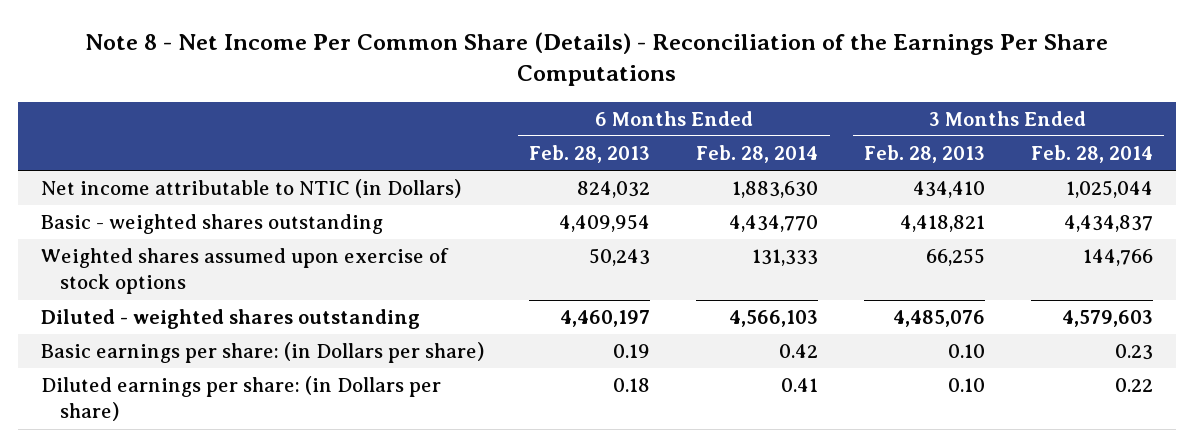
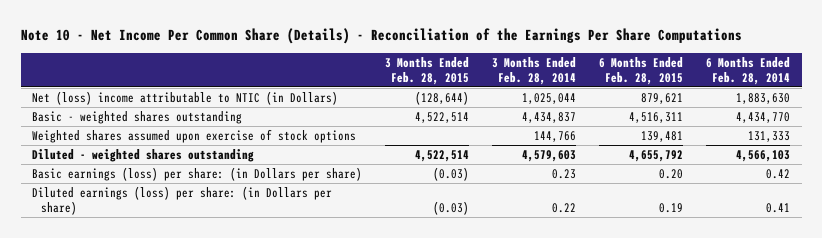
[84,31,1108,87] Note 8 - Net Income Per Common Share (Details) - Reconciliation of the Earnings Per Share Computations -> [20,28,742,45] Note 10 - Net Income Per Common Share (Details) - Reconciliation of the Earnings Per Share Computations
[529,145,651,164] Feb. 28, 2013 -> none
[863,145,985,164] Feb. 28, 2013 -> none
none -> [385,56,470,85] 3 Months Ended Feb. 28, 2015
none -> [599,56,684,85] 6 Months Ended Feb. 28, 2015
[40,179,461,199] Net income attributable to NTIC (in Dollars) -> [32,90,339,105] Net (loss) income attributable to NTIC (in Dollars)
[40,342,484,364] Basic earnings per share: (in Dollars per share) -> [32,166,363,181] Basic earnings (loss) per share: (in Dollars per share)
[40,376,441,422] Diluted earnings per share: (in Dollars per share) -> [32,185,333,215] Diluted earnings (loss) per share: (in Dollars per share)

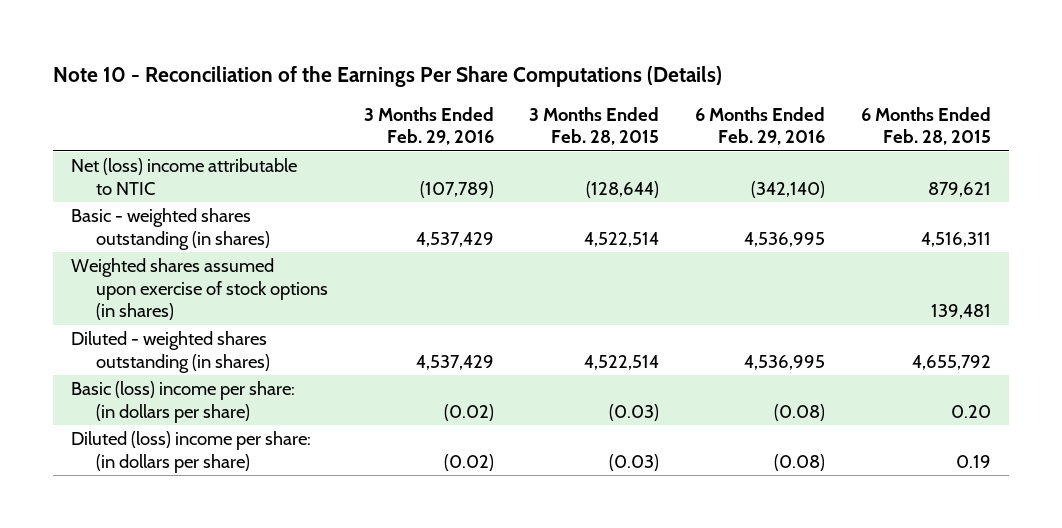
[20,28,742,45] Note 10 - Net Income Per Common Share (Details) - Reconciliation of the Earnings Per Share Computations -> [53,65,723,87] Note 10 - Reconciliation of the Earnings Per Share Computations (Details)
[492,56,577,85] 3 Months Ended Feb. 28, 2014 -> none
[706,56,791,85] 6 Months Ended Feb. 28, 2014 -> none
none -> [363,106,494,146] 3 Months Ended Feb. 29, 2016
none -> [695,106,826,146] 6 Months Ended Feb. 29, 2016
[32,90,339,105] Net (loss) income attributable to NTIC (in Dollars) -> [71,158,298,195] Net (loss) income attributable to NTIC
[32,110,243,124] Basic - weighted shares outstanding -> [71,208,271,250] Basic - weighted shares outstanding (in shares)
[32,128,357,143] Weighted shares assumed upon exercise of stock options -> [71,258,329,321] Weighted shares assumed upon exercise of stock options (in shares)
[32,148,255,162] Diluted - weighted shares outstanding -> [71,331,271,373] Diluted - weighted shares outstanding (in shares)
[32,166,363,181] Basic earnings (loss) per share: (in Dollars per share) -> [71,381,296,423] Basic (loss) income per share: (in dollars per share)
[32,185,333,215] Diluted earnings (loss) per share: (in Dollars per share) -> [71,431,312,473] Diluted (loss) income per share: (in dollars per share)

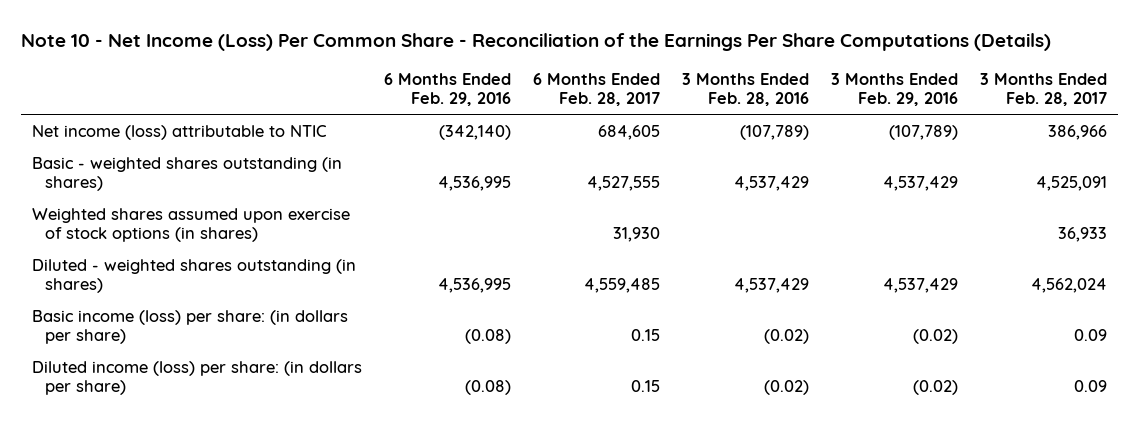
[53,65,723,87] Note 10 - Reconciliation of the Earnings Per Share Computations (Details) -> [21,32,1052,51] Note 10 - Net Income (Loss) Per Common Share - Reconciliation of the Earnings Per Share Computations (Details)
[529,106,660,146] 3 Months Ended Feb. 28, 2015 -> none
[860,106,991,146] 6 Months Ended Feb. 28, 2015 -> none
none -> [533,72,661,107] 6 Months Ended Feb. 28, 2017
none -> [682,72,810,107] 3 Months Ended Feb. 28, 2016
none -> [980,72,1108,107] 3 Months Ended Feb. 28, 2017
[71,158,298,195] Net (loss) income attributable to NTIC -> [32,124,328,140] Net income (loss) attributable to NTIC
[71,381,296,423] Basic (loss) income per share: (in dollars per share) -> [32,309,349,344] Basic income (loss) per share: (in dollars per share)
[71,431,312,473] Diluted (loss) income per share: (in dollars per share) -> [32,360,363,395] Diluted income (loss) per share: (in dollars per share)

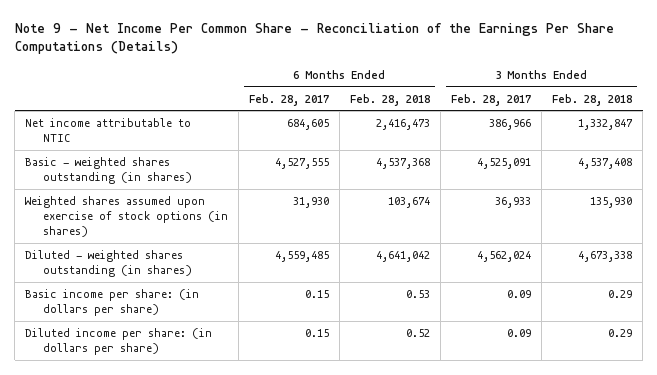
[21,32,1052,51] Note 10 - Net Income (Loss) Per Common Share - Reconciliation of the Earnings Per Share Computations (Details) -> [14,22,614,55] Note 9 - Net Income Per Common Share - Reconciliation of the Earnings Per Share Computations (Details)
[384,72,512,107] 6 Months Ended Feb. 29, 2016 -> none
[682,72,810,107] 3 Months Ended Feb. 28, 2016 -> none
[831,72,959,107] 3 Months Ended Feb. 29, 2016 -> none
none -> [349,93,430,106] Feb. 28, 2018
none -> [551,93,632,106] Feb. 28, 2018
[32,124,328,140] Net income (loss) attributable to NTIC -> [25,117,192,142] Net income attributable to NTIC
[32,309,349,344] Basic income (loss) per share: (in dollars per share) -> [25,288,200,316] Basic income per share: (in dollars per share)
[32,360,363,395] Diluted income (loss) per share: (in dollars per share) -> [25,327,213,355] Diluted income per share: (in dollars per share)

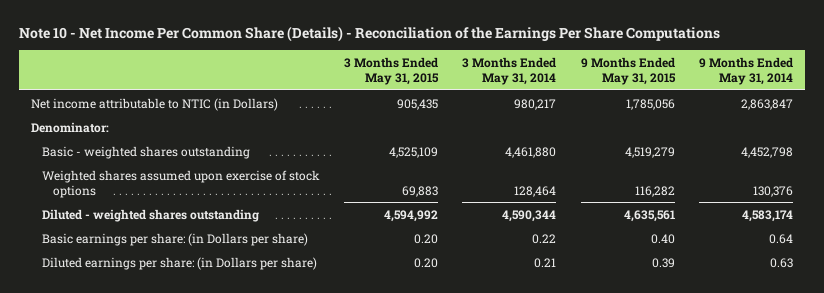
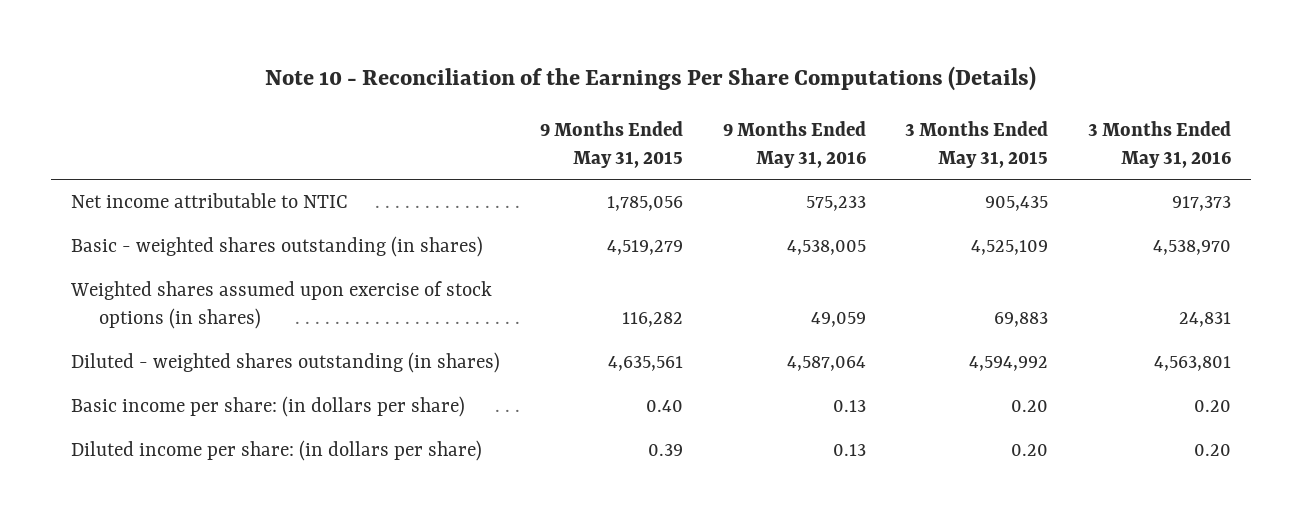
[19,26,721,43] Note 10 - Net Income Per Common Share (Details) - Reconciliation of the Earnings Per Share Computations -> [265,66,1037,92] Note 10 - Reconciliation of the Earnings Per Share Computations (Details)
[462,56,557,85] 3 Months Ended May 31, 2014 -> none
[699,56,794,85] 9 Months Ended May 31, 2014 -> none
none -> [722,120,866,168] 9 Months Ended May 31, 2016
none -> [1088,120,1232,168] 3 Months Ended May 31, 2016
[31,121,110,133] Denominator: -> none
[31,97,279,111] Net income attributable to NTIC (in Dollars) -> [70,193,348,209] Net income attributable to NTIC
[41,145,250,159] Basic - weighted shares outstanding -> [70,236,483,258] Basic - weighted shares outstanding (in shares)
[41,169,320,198] Weighted shares assumed upon exercise of stock options -> [69,281,492,330] Weighted shares assumed upon exercise of stock options (in shares)
[41,208,259,222] Diluted - weighted shares outstanding -> [70,352,500,374] Diluted - weighted shares outstanding (in shares)
[41,232,308,246] Basic earnings per share: (in Dollars per share) -> [70,396,465,418] Basic income per share: (in dollars per share)
[41,256,317,270] Diluted earnings per share: (in Dollars per share) -> [70,440,482,462] Diluted income per share: (in dollars per share)

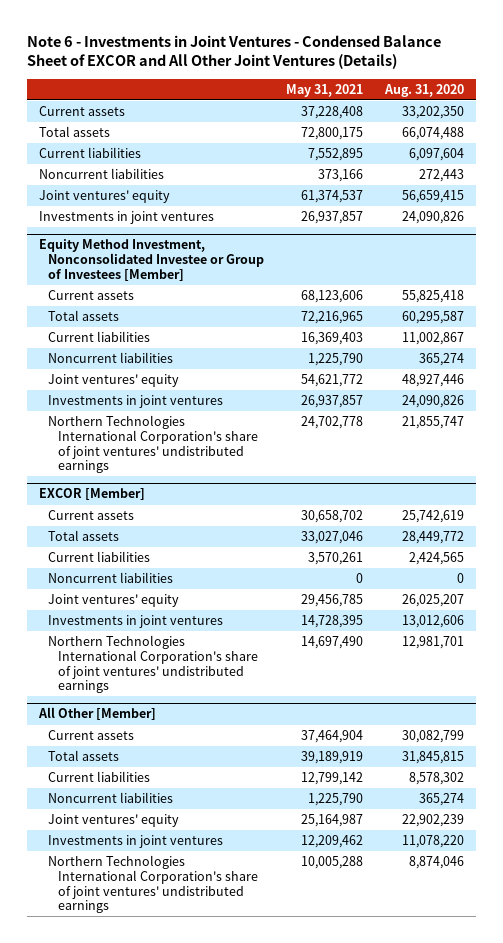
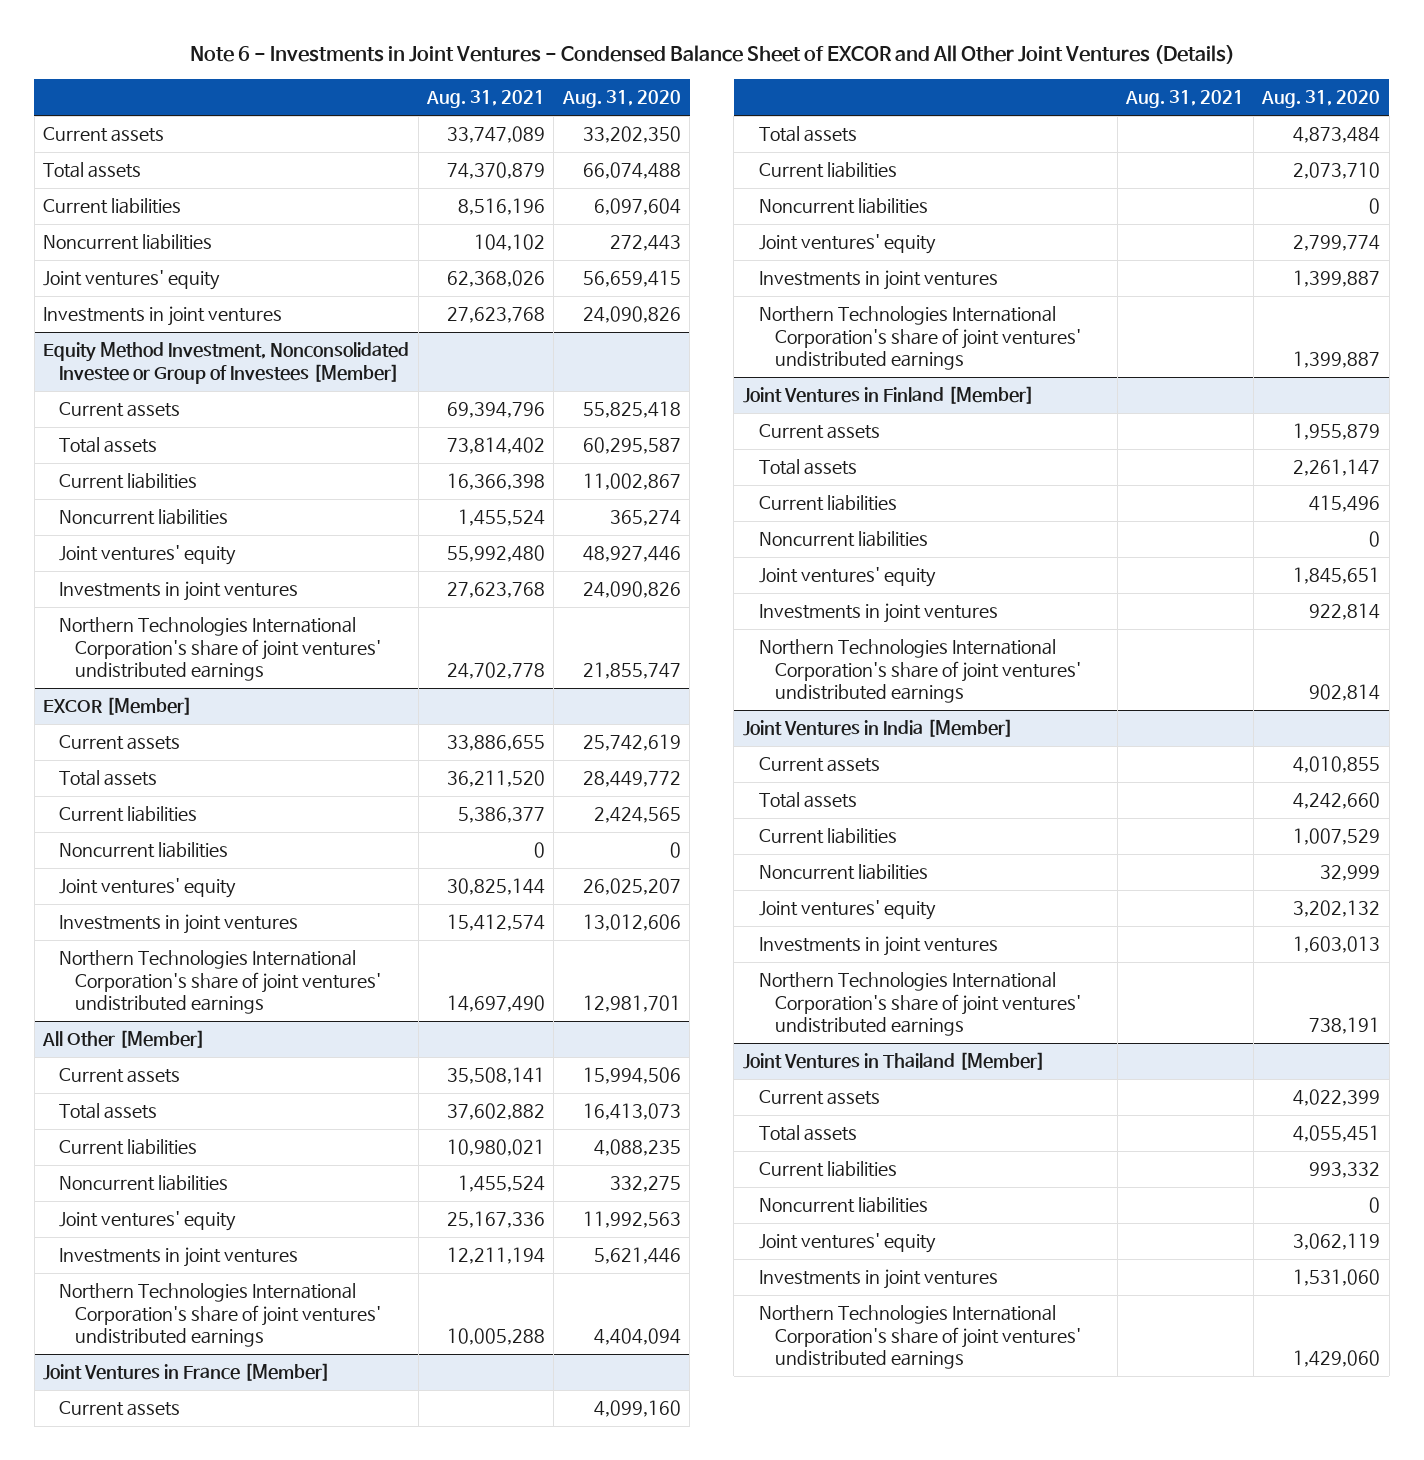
[286,83,364,97] May 31, 2021 -> none
none -> [426,90,546,109] Aug. 31, 2021
[402,730,465,744] 30,082,799 -> [582,1067,681,1085] 15,994,506
[402,751,465,765] 31,845,815 -> [582,1103,681,1121] 16,413,073
[409,772,465,786] 8,578,302 -> [593,1139,681,1157] 4,088,235
[419,793,465,807] 365,274 -> [609,1176,681,1193] 332,275
[402,814,465,828] 22,902,239 -> [582,1211,681,1229] 11,992,563
[402,835,465,849] 11,078,220 -> [593,1247,681,1265] 5,621,446
[409,856,465,870] 8,874,046 -> [593,1328,681,1346] 4,404,094
none -> [43,1363,331,1382] Joint Ventures in France [Member]
none -> [59,1401,181,1417] Current assets
none -> [758,126,857,143] Total assets
none -> [758,162,897,179] Current liabilities
none -> [758,198,928,215] Noncurrent liabilities
none -> [758,234,936,255] Joint ventures' equity
none -> [758,270,998,291] Investments in joint ventures
none -> [758,306,1081,371] Northern Technologies International Corporation's share of joint ventures' undistributed earnings
none -> [742,386,1034,405] Joint Ventures in Finland [Member]
none -> [758,424,880,440] Current assets
none -> [758,459,857,476] Total assets
none -> [758,495,897,512] Current liabilities
none -> [758,531,928,548] Noncurrent liabilities
none -> [758,567,936,588] Joint ventures' equity
none -> [758,603,998,624] Investments in joint ventures
none -> [758,639,1081,704] Northern Technologies International Corporation's share of joint ventures' undistributed earnings
none -> [742,719,1013,738] Joint Ventures in India [Member]
none -> [758,757,880,773] Current assets
none -> [758,792,857,809] Total assets
none -> [758,828,897,845] Current liabilities
none -> [758,864,928,881] Noncurrent liabilities
none -> [758,900,936,921] Joint ventures' equity
none -> [758,936,998,957] Investments in joint ventures
none -> [758,972,1081,1037] Northern Technologies International Corporation's share of joint ventures' undistributed earnings
none -> [742,1052,1045,1071] Joint Ventures in Thailand [Member]
none -> [758,1090,880,1106] Current assets
none -> [758,1125,857,1142] Total assets
none -> [758,1161,897,1178] Current liabilities
none -> [758,1197,928,1214] Noncurrent liabilities
none -> [758,1233,936,1254] Joint ventures' equity
none -> [758,1269,998,1290] Investments in joint ventures
none -> [758,1305,1081,1370] Northern Technologies International Corporation's share of joint ventures' undistributed earnings

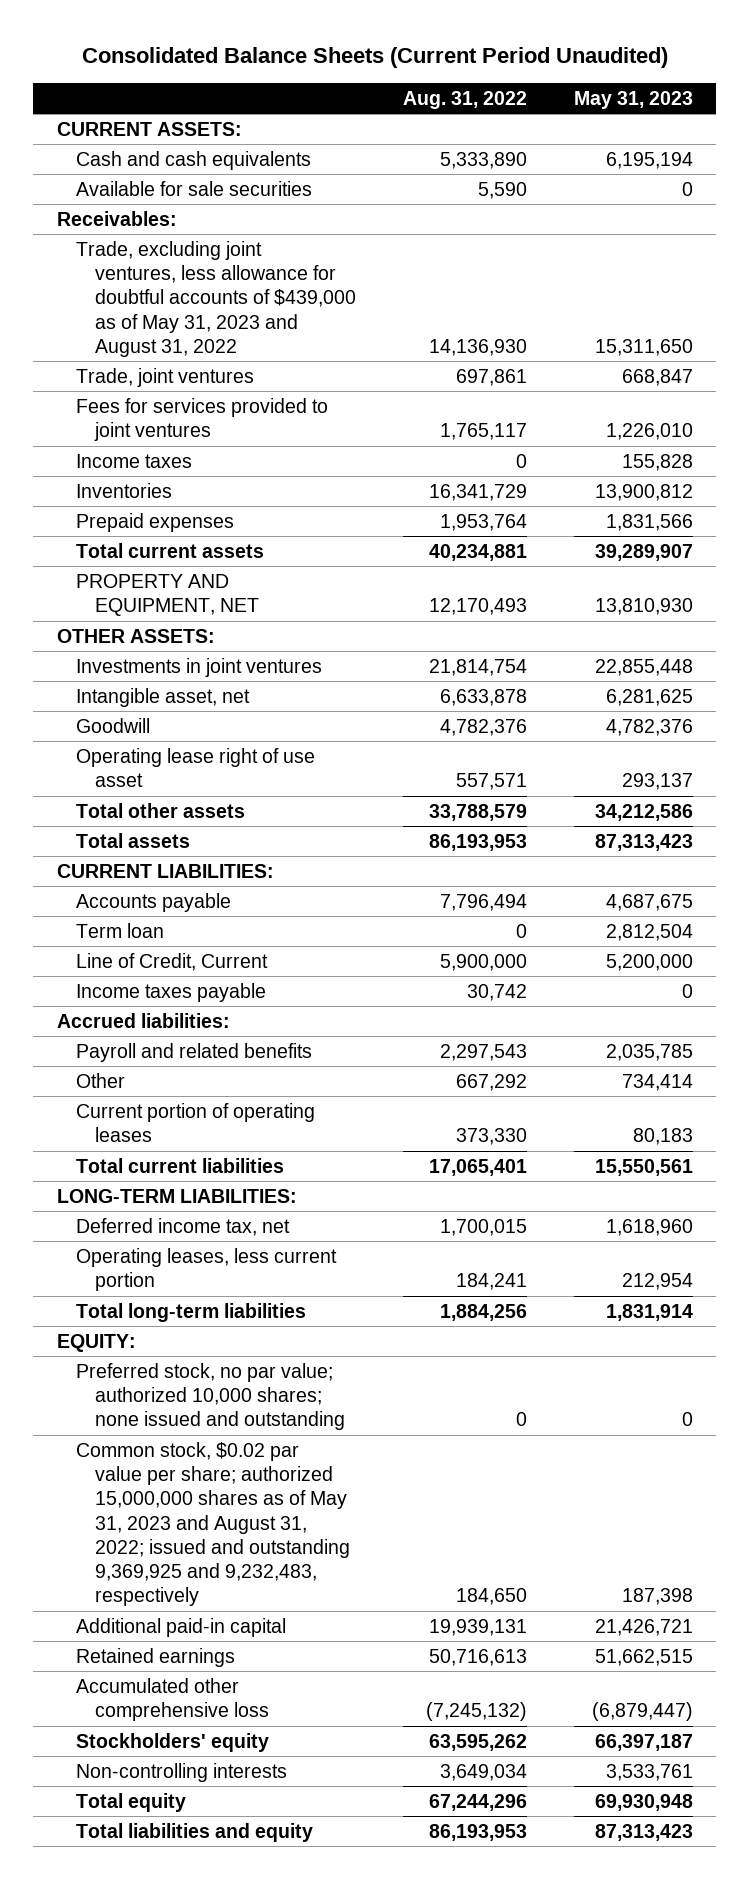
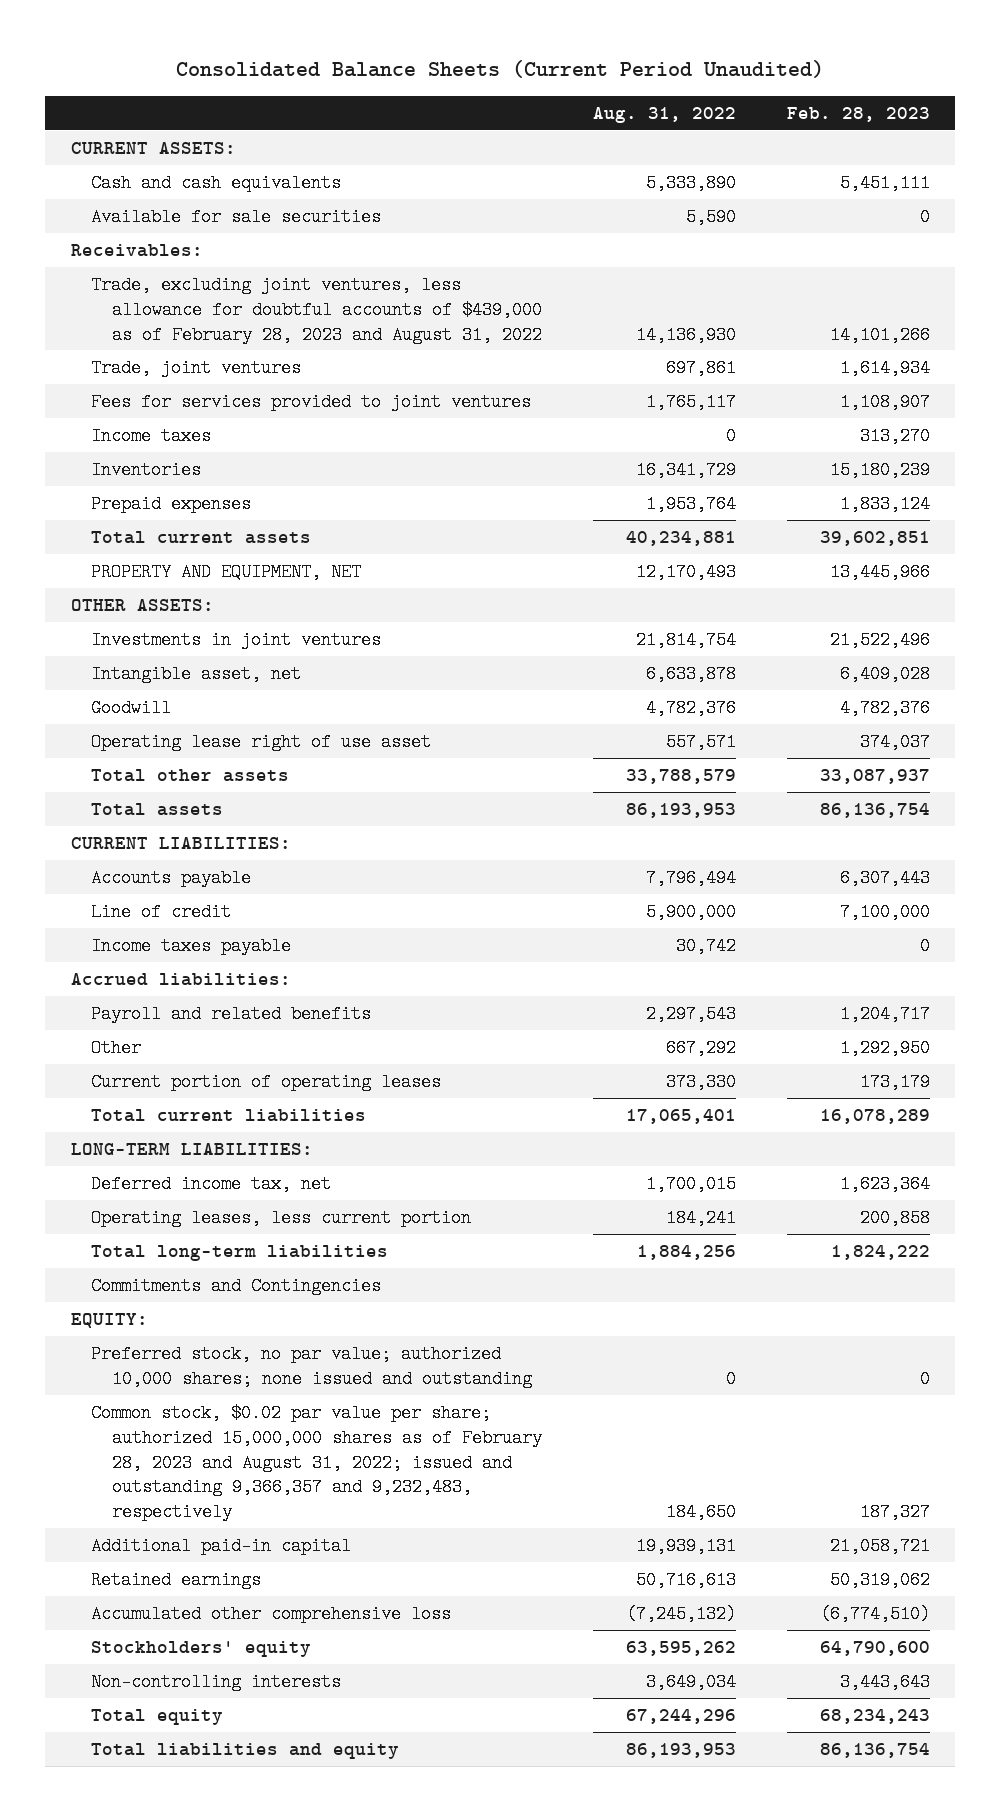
[573,90,693,109] May 31, 2023 -> none
none -> [786,106,930,122] Feb. 28, 2023
[75,240,357,357] Trade, excluding joint ventures, less allowance for doubtful accounts of $439,000 as of May 31, 2023 and August 31, 2022 -> [91,275,543,344] Trade, excluding joint ventures, less allowance for doubtful accounts of $439,000 as of February 28, 2023 and August 31, 2022
[75,922,164,938] Term loan -> none
[75,952,268,971] Line of Credit, Current -> [91,902,232,921] Line of credit
none -> [91,1276,382,1295] Commitments and Contingencies
[75,1441,351,1607] Common stock, $0.02 par value per share; authorized 15,000,000 shares as of May 31, 2023 and August 31, 2022; issued and outstanding 9,369,925 and 9,232,483, respectively -> [91,1403,543,1522] Common stock, $0.02 par value per share; authorized 15,000,000 shares as of February 28, 2023 and August 31, 2022; issued and outstanding 9,366,357 and 9,232,483, respectively

